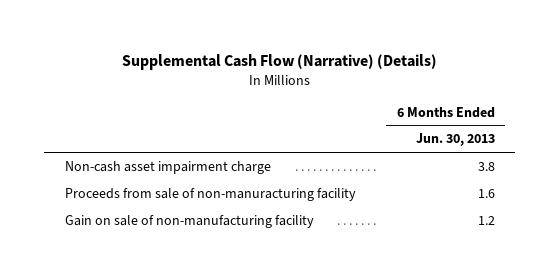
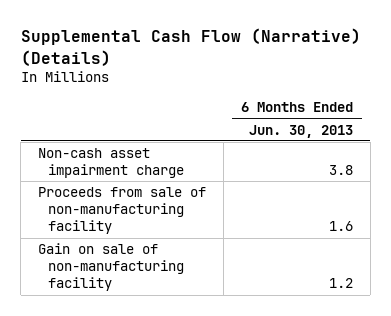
[64,188,356,202] Proceeds from sale of non-manuracturing facility -> [38,187,207,235] Proceeds from sale of non-manufacturing facility

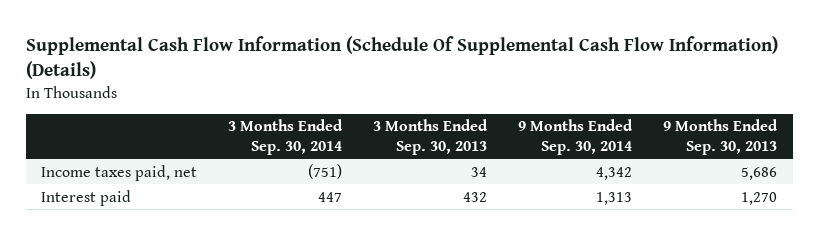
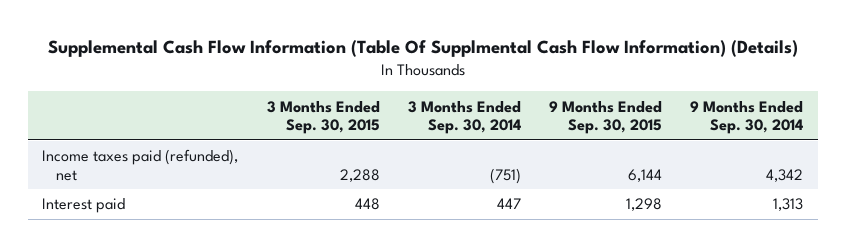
[25,35,778,79] Supplemental Cash Flow Information (Schedule Of Supplemental Cash Flow Information) (Details) -> [47,40,798,58] Supplemental Cash Flow Information (Table Of Supplmental Cash Flow Information) (Details)
[373,119,489,155] 3 Months Ended Sep. 30, 2013 -> none
[663,119,779,155] 9 Months Ended Sep. 30, 2013 -> none
none -> [266,100,380,135] 3 Months Ended Sep. 30, 2015
none -> [549,100,663,135] 9 Months Ended Sep. 30, 2015
[41,164,198,181] Income taxes paid, net -> [42,149,239,181] Income taxes paid (refunded), net

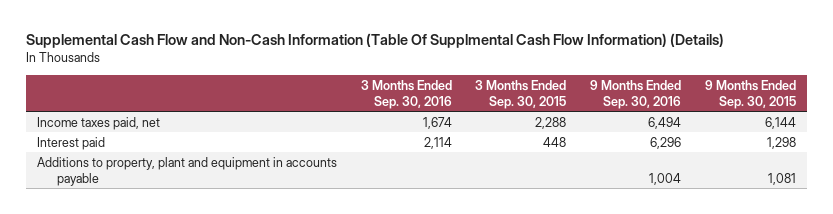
[47,40,798,58] Supplemental Cash Flow Information (Table Of Supplmental Cash Flow Information) (Details) -> [25,33,724,49] Supplemental Cash Flow and Non-Cash Information (Table Of Supplmental Cash Flow Information) (Details)
[407,100,521,135] 3 Months Ended Sep. 30, 2014 -> none
[690,100,804,135] 9 Months Ended Sep. 30, 2014 -> none
none -> [360,79,452,109] 3 Months Ended Sep. 30, 2016
none -> [589,79,681,109] 9 Months Ended Sep. 30, 2016
[42,149,239,181] Income taxes paid (refunded), net -> [37,116,161,130] Income taxes paid, net
none -> [37,156,338,186] Additions to property, plant and equipment in accounts payable

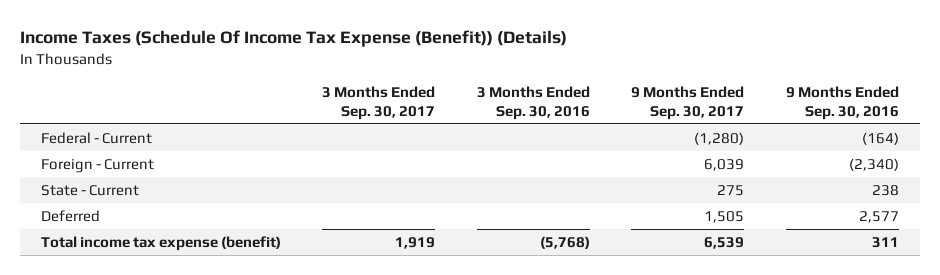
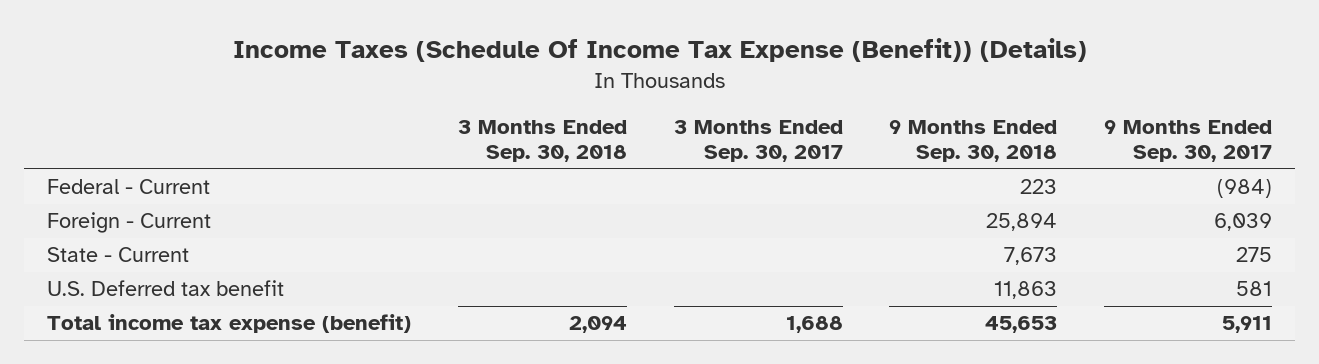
[476,85,590,120] 3 Months Ended Sep. 30, 2016 -> none
[785,85,899,120] 9 Months Ended Sep. 30, 2016 -> none
none -> [457,119,627,163] 3 Months Ended Sep. 30, 2018
none -> [889,119,1058,163] 9 Months Ended Sep. 30, 2018
[694,131,745,145] (1,280) -> [1216,179,1272,199] (984)
[40,209,100,222] Deferred -> [47,280,285,297] U.S. Deferred tax benefit
[704,210,745,223] 1,505 -> [1235,281,1272,297] 581
[395,236,436,249] 1,919 -> [785,316,843,334] 1,688
[704,236,745,249] 6,539 -> [1221,316,1272,334] 5,911

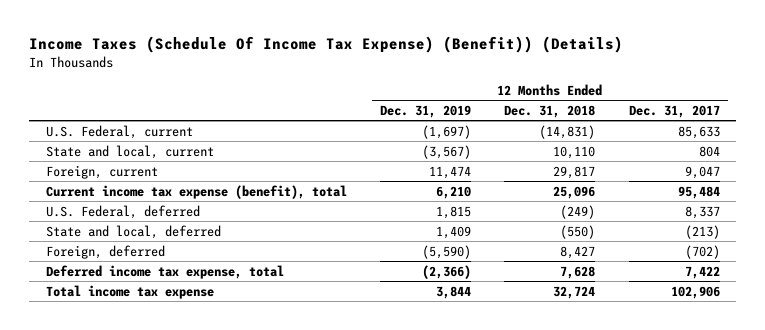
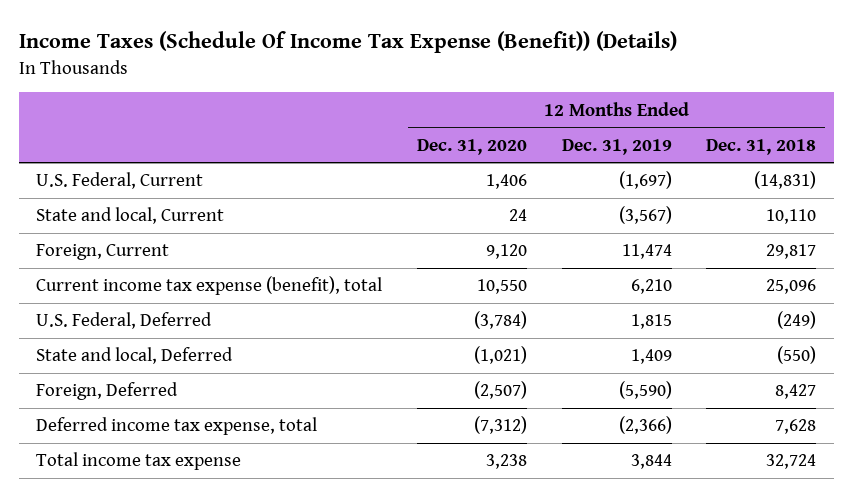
[28,36,623,54] Income Taxes (Schedule Of Income Tax Expense) (Benefit)) (Details) -> [18,31,677,54] Income Taxes (Schedule Of Income Tax Expense (Benefit)) (Details)
[628,105,720,119] Dec. 31, 2017 -> none
none -> [416,138,527,155] Dec. 31, 2020
[45,124,193,139] U.S. Federal, current -> [36,172,204,190] U.S. Federal, Current
[45,144,214,159] State and local, current -> [36,207,225,225] State and local, Current
[45,164,158,179] Foreign, current -> [36,244,170,261] Foreign, Current
[45,204,200,219] U.S. Federal, deferred -> [36,312,213,330] U.S. Federal, Deferred
[45,224,221,239] State and local, deferred -> [36,347,234,365] State and local, Deferred
[45,244,165,259] Foreign, deferred -> [36,382,179,401] Foreign, Deferred

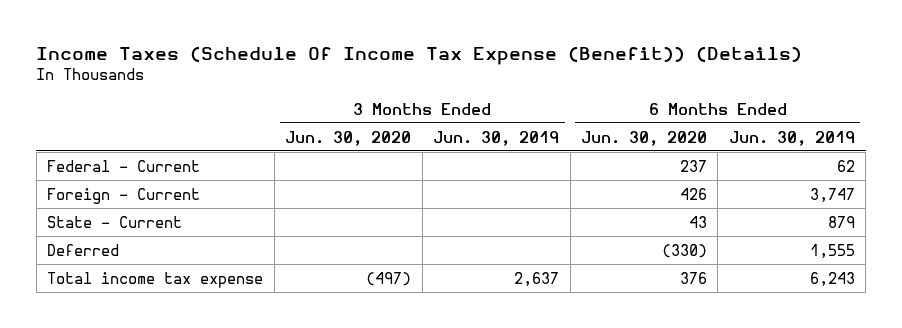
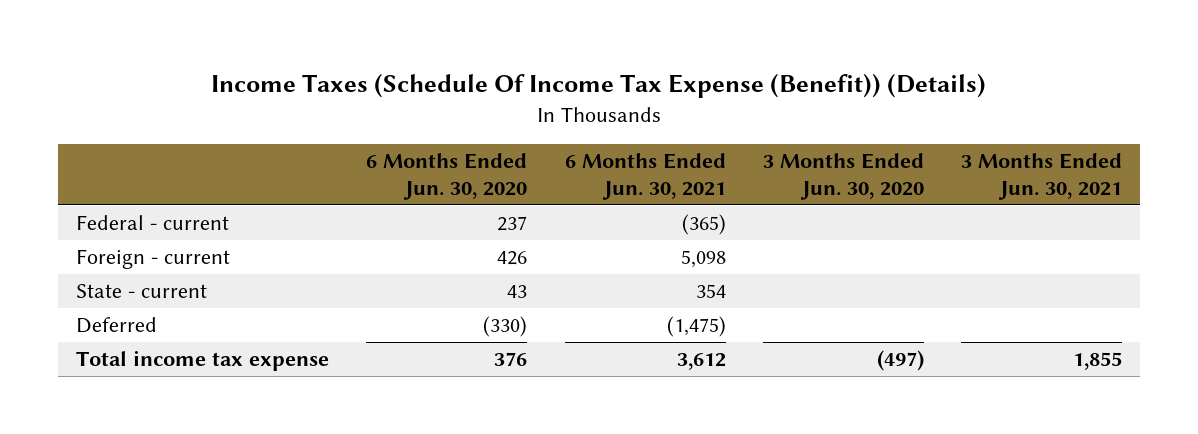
[433,130,560,146] Jun. 30, 2019 -> none
[728,130,855,146] Jun. 30, 2019 -> none
none -> [564,152,726,201] 6 Months Ended Jun. 30, 2021
none -> [960,152,1122,201] 3 Months Ended Jun. 30, 2021
[47,159,201,172] Federal - Current -> [76,215,230,231] Federal - current
[47,187,201,204] Foreign - Current -> [76,249,231,270] Foreign - current
[47,215,183,228] State - Current -> [76,284,208,299] State - current

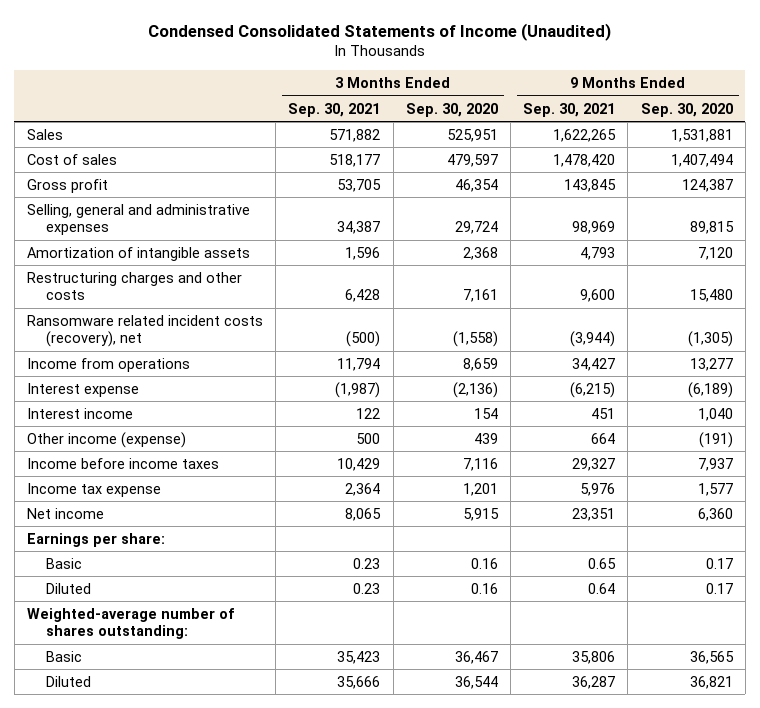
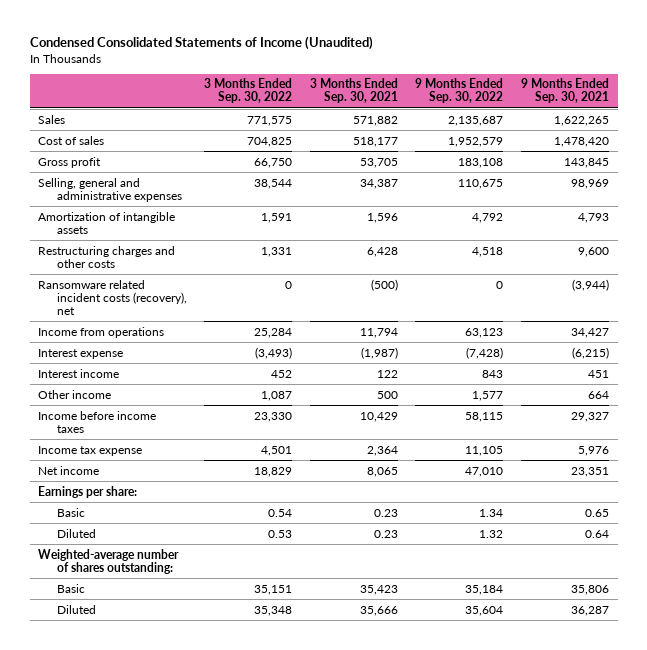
[405,102,498,117] Sep. 30, 2020 -> none
[640,102,733,117] Sep. 30, 2020 -> none
none -> [204,78,293,104] 3 Months Ended Sep. 30, 2022
none -> [415,78,504,104] 9 Months Ended Sep. 30, 2022
[27,431,187,448] Other income (expense) -> [38,389,112,399] Other income

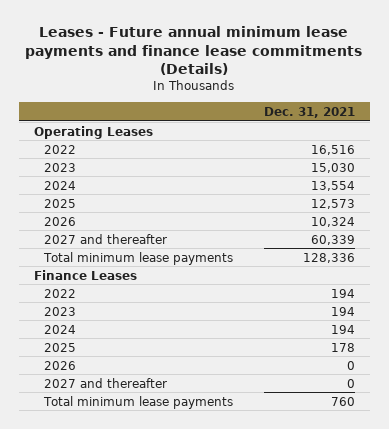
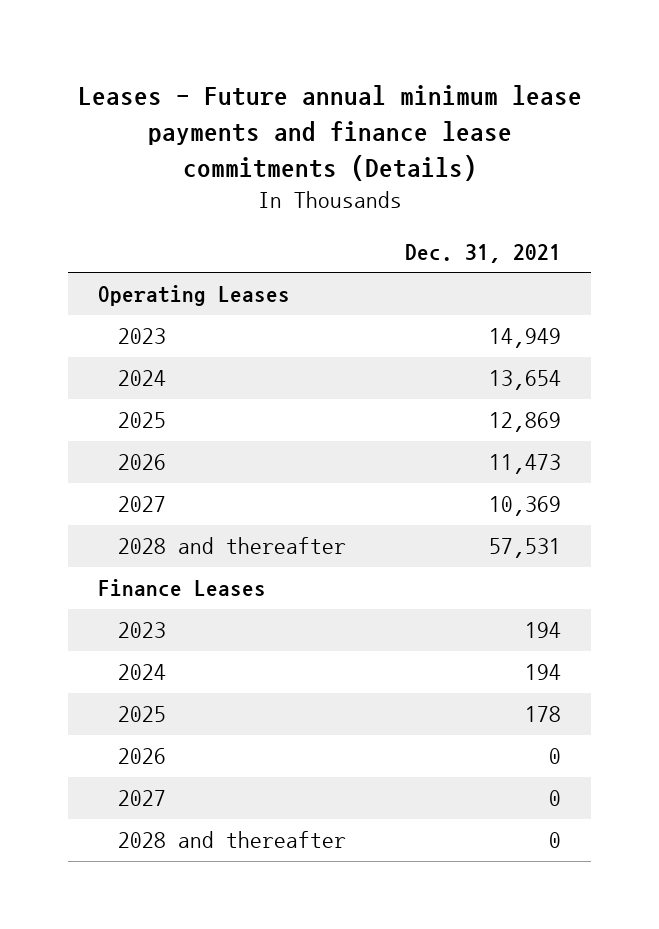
[44,144,77,154] 2022 -> none
[43,251,234,265] Total minimum lease payments -> none
[310,162,355,173] 15,030 -> [489,328,562,349] 14,949
[310,180,355,191] 13,554 -> [489,370,562,391] 13,654
[310,198,355,209] 12,573 -> [489,412,562,433] 12,869
[310,216,355,227] 10,324 -> [489,454,562,475] 11,473
none -> [117,496,166,513] 2027
[44,233,168,244] 2027 and thereafter -> [117,537,346,555] 2028 and thereafter
[310,234,355,245] 60,339 -> [489,538,562,559] 57,531
[44,288,77,298] 2022 -> none
[43,395,234,409] Total minimum lease payments -> none
none -> [117,790,166,807] 2027
[44,377,168,388] 2027 and thereafter -> [117,831,346,849] 2028 and thereafter

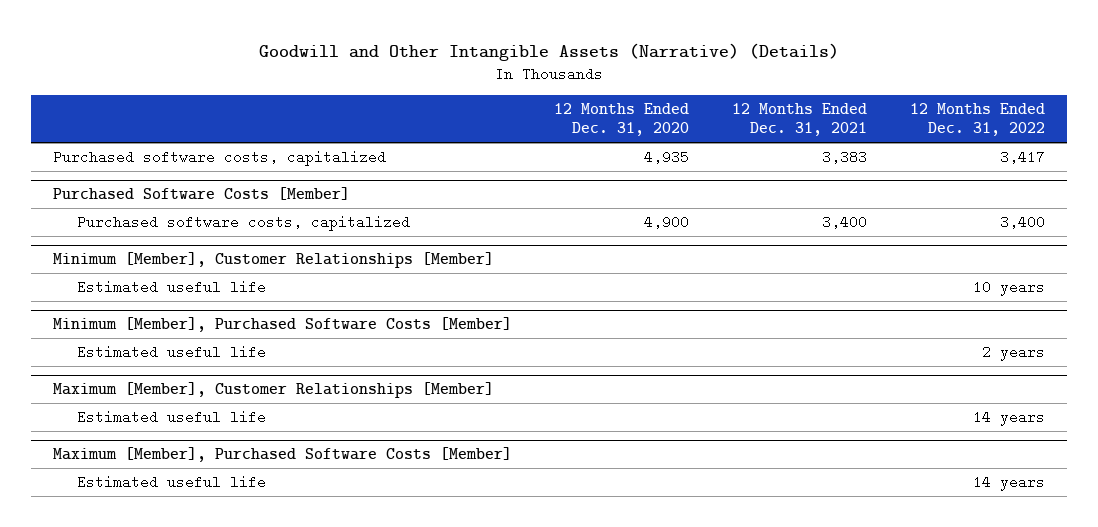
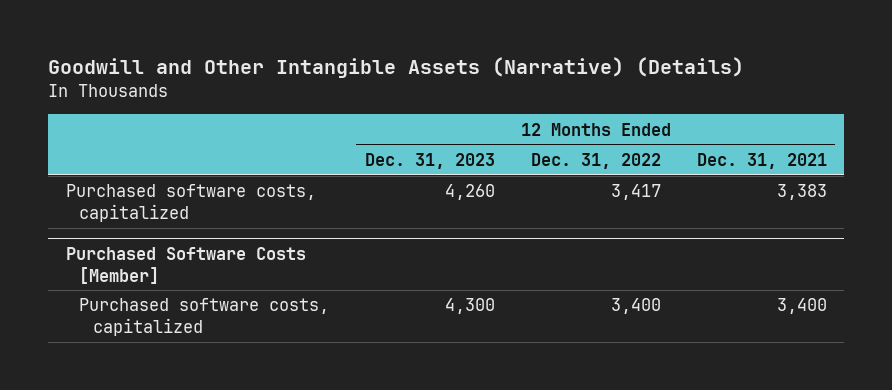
[554,102,690,137] 12 Months Ended Dec. 31, 2020 -> none
none -> [364,152,495,169] Dec. 31, 2023
[52,252,494,269] Minimum [Member], Customer Relationships [Member] -> none
[77,279,267,294] Estimated useful life -> none
[52,317,512,333] Minimum [Member], Purchased Software Costs [Member] -> none
[77,344,267,359] Estimated useful life -> none
[52,382,494,399] Maximum [Member], Customer Relationships [Member] -> none
[77,409,267,424] Estimated useful life -> none
[52,447,512,463] Maximum [Member], Purchased Software Costs [Member] -> none
[77,474,267,489] Estimated useful life -> none

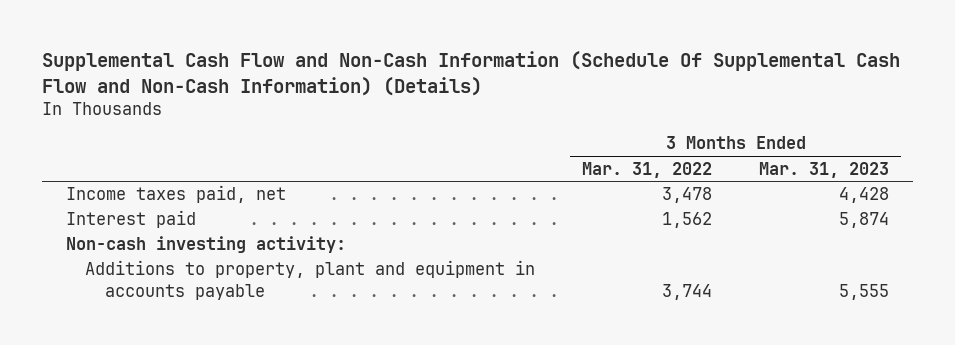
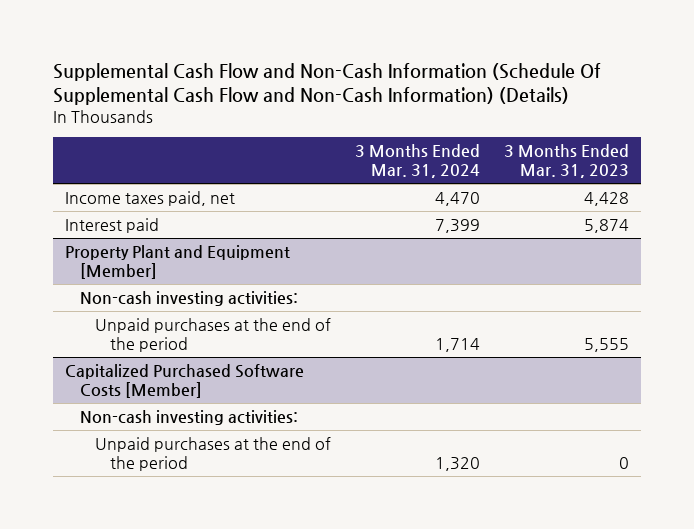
[582,161,713,178] Mar. 31, 2022 -> none
none -> [354,143,480,179] 3 Months Ended Mar. 31, 2024
none -> [65,244,291,280] Property Plant and Equipment [Member]
[65,236,346,254] Non-cash investing activity: -> [80,290,299,306] Non-cash investing activities:
[85,260,536,300] Additions to property, plant and equipment in accounts payable -> [94,317,331,353] Unpaid purchases at the end of the period
none -> [65,363,305,399] Capitalized Purchased Software Costs [Member]
none -> [80,409,299,425] Non-cash investing activities:
none -> [94,436,331,472] Unpaid purchases at the end of the period

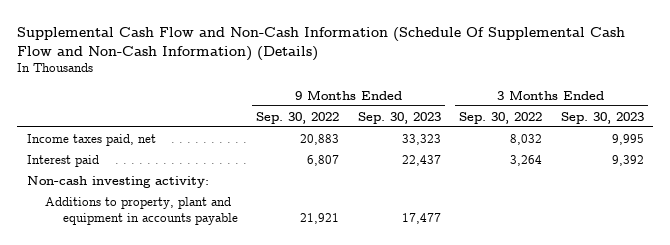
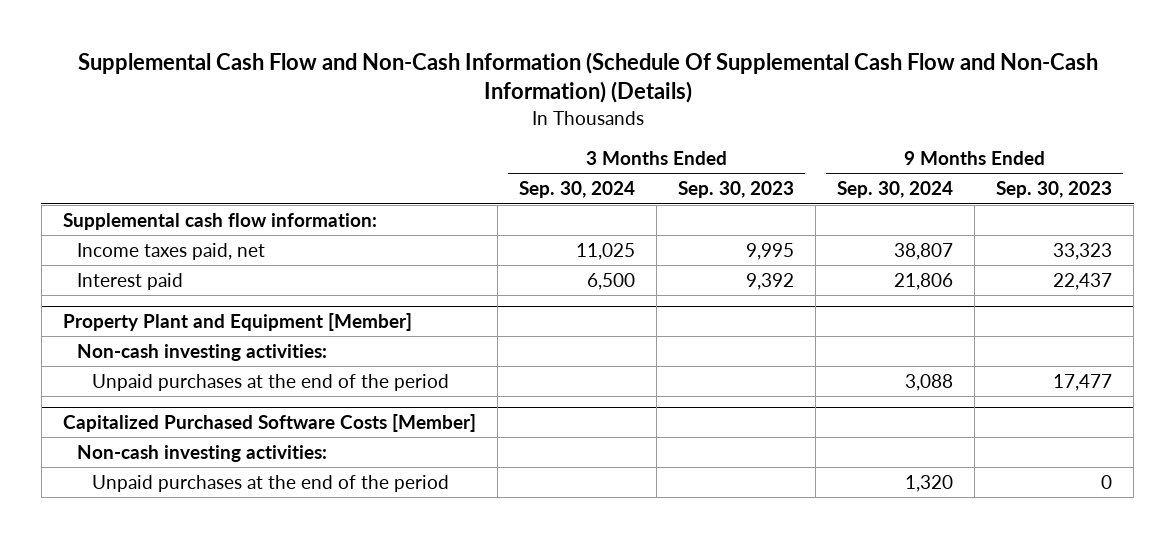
[256,111,340,124] Sep. 30, 2022 -> none
[459,111,543,124] Sep. 30, 2022 -> none
none -> [519,181,636,199] Sep. 30, 2024
none -> [837,181,954,199] Sep. 30, 2024
none -> [63,212,378,230] Supplemental cash flow information:
none -> [63,313,413,332] Property Plant and Equipment [Member]
[26,175,209,188] Non-cash investing activity: -> [77,343,328,361] Non-cash investing activities:
[44,196,238,225] Additions to property, plant and equipment in accounts payable -> [91,373,449,391] Unpaid purchases at the end of the period
none -> [63,414,477,433] Capitalized Purchased Software Costs [Member]
none -> [77,444,328,462] Non-cash investing activities:
none -> [91,474,449,492] Unpaid purchases at the end of the period

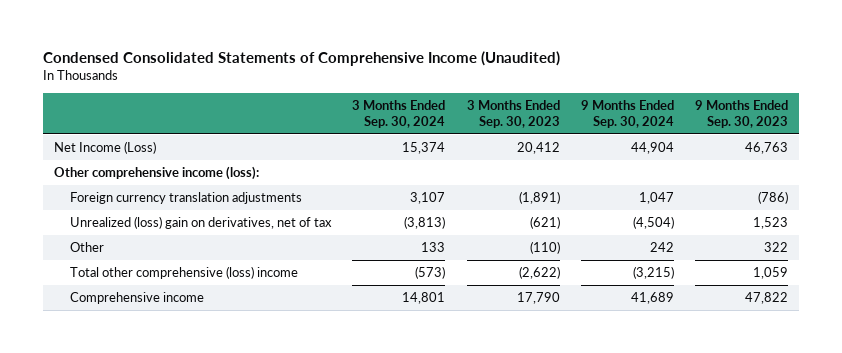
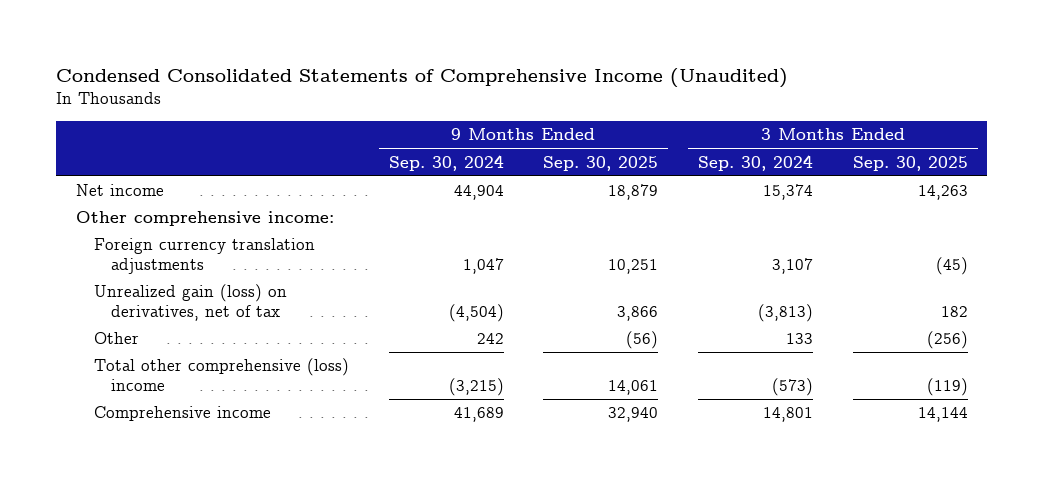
[466,99,560,129] 3 Months Ended Sep. 30, 2023 -> none
[695,99,789,129] 9 Months Ended Sep. 30, 2023 -> none
none -> [543,155,659,171] Sep. 30, 2025
none -> [852,155,968,171] Sep. 30, 2025
[54,140,157,154] Net Income (Loss) -> [76,184,165,197] Net income
[54,165,260,180] Other comprehensive income (loss): -> [76,211,335,227] Other comprehensive income:
[69,215,332,229] Unrealized (loss) gain on derivatives, net of tax -> [93,284,287,322] Unrealized gain (loss) on derivatives, net of tax

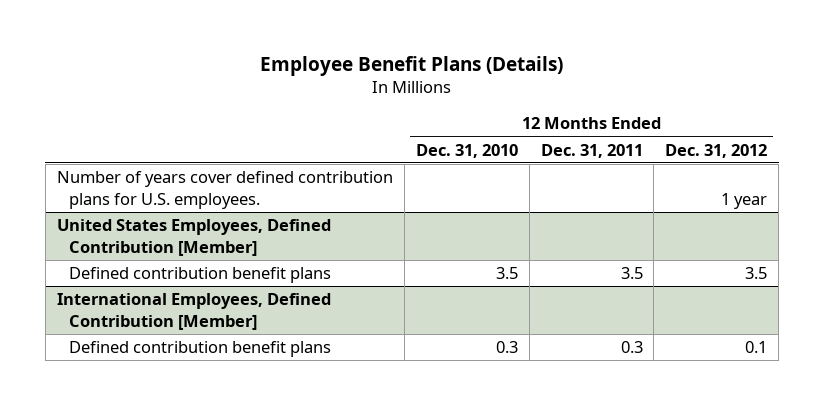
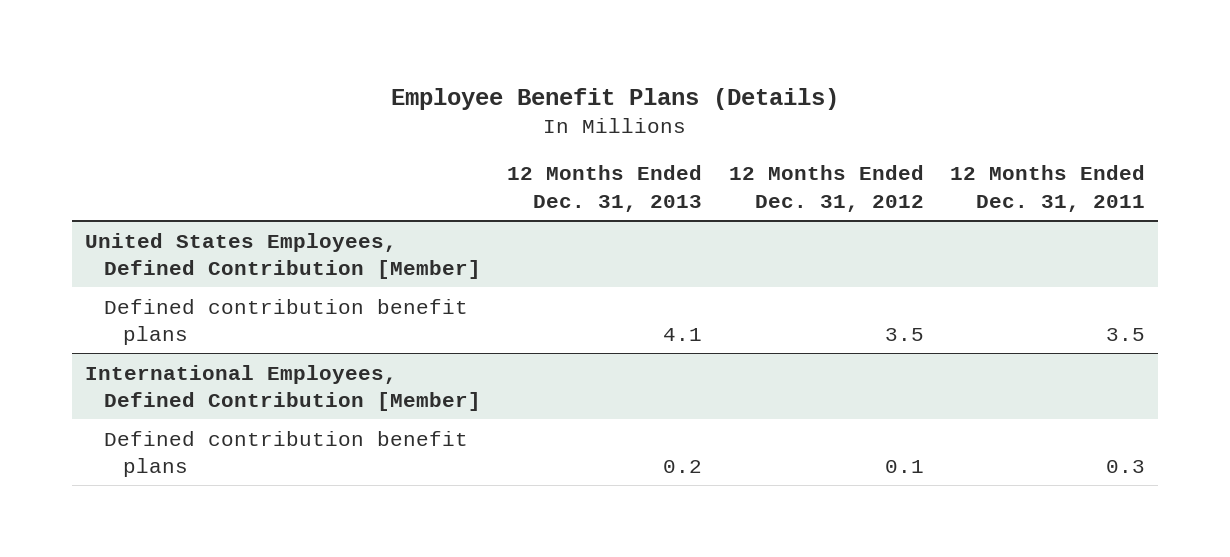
[415,143,518,158] Dec. 31, 2010 -> none
none -> [507,165,703,212] 12 Months Ended Dec. 31, 2013
[56,171,393,209] Number of years cover defined contribution plans for U.S. employees. -> none

